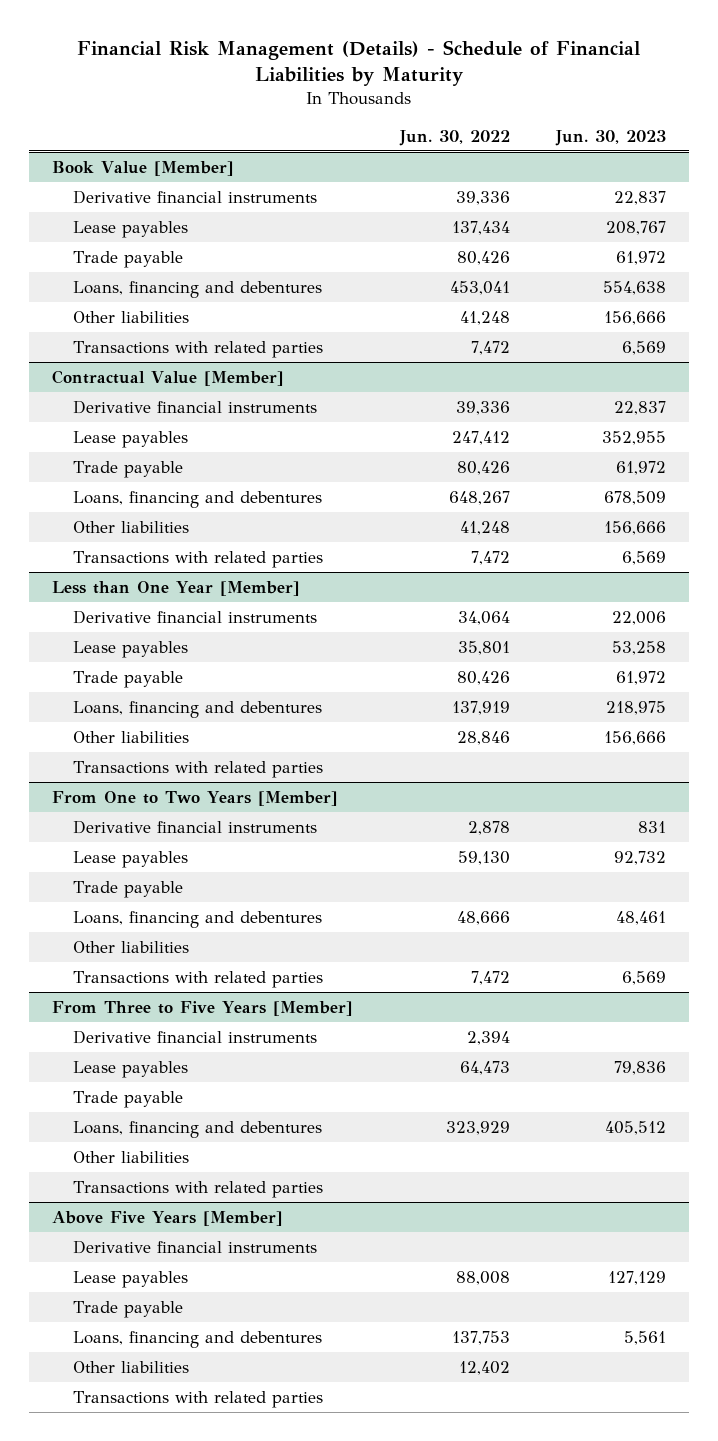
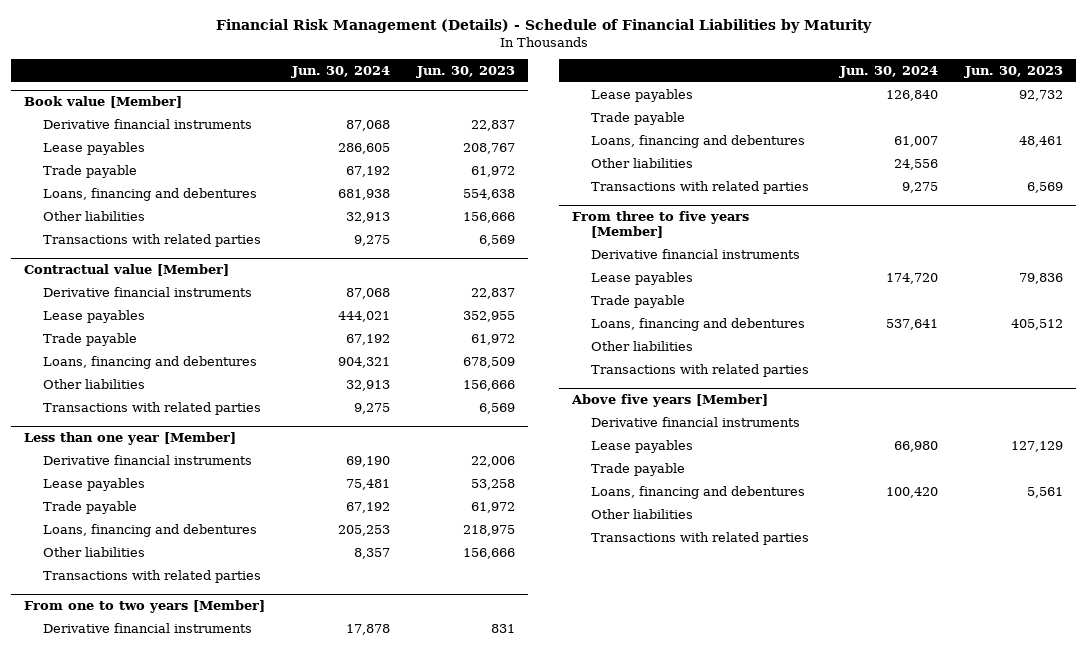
[398,129,510,146] Jun. 30, 2022 -> none
none -> [290,65,390,78] Jun. 30, 2024
[52,160,235,176] Book Value [Member] -> [24,96,183,109] Book value [Member]
[52,369,285,386] Contractual Value [Member] -> [24,264,230,277] Contractual value [Member]
[52,580,301,596] Less than One Year [Member] -> [24,432,237,446] Less than one year [Member]
[52,790,339,806] From One to Two Years [Member] -> [24,600,266,614] From one to two years [Member]
[52,1000,354,1016] From Three to Five Years [Member] -> [572,211,750,239] From three to five years [Member]
[52,1210,284,1226] Above Five Years [Member] -> [571,394,769,408] Above five years [Member]

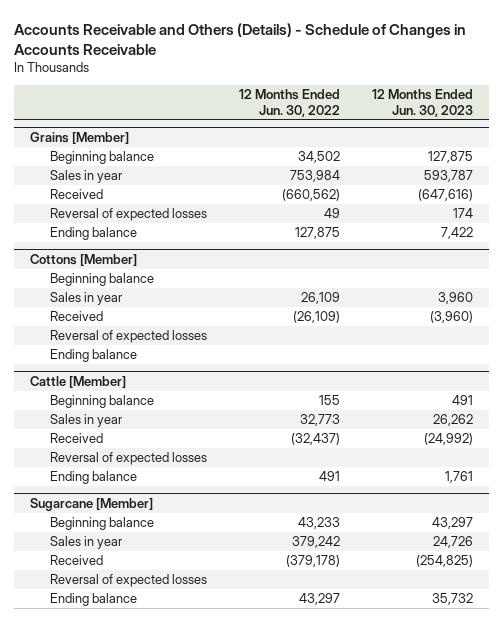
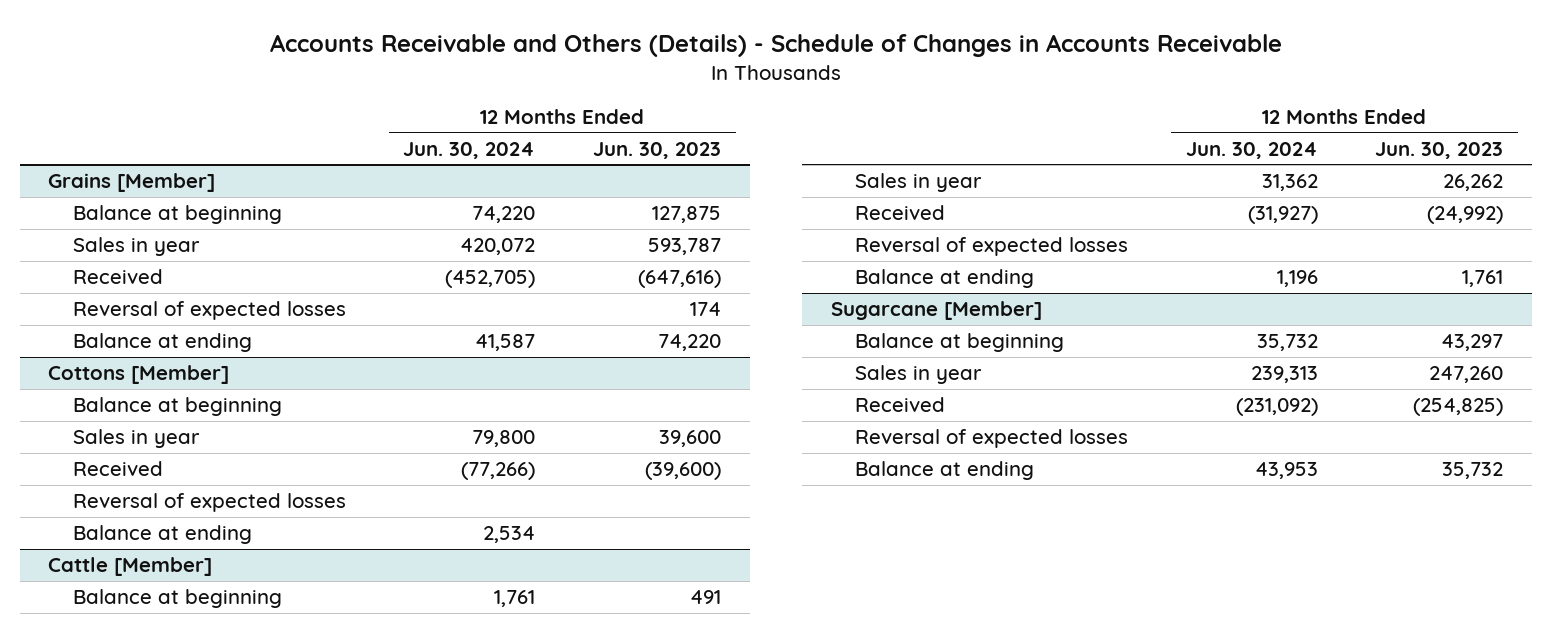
[239,89,341,117] 12 Months Ended Jun. 30, 2022 -> none
none -> [403,141,536,159] Jun. 30, 2024
[50,151,155,165] Beginning balance -> [72,205,282,225] Balance at beginning
[50,227,138,241] Ending balance -> [72,333,252,353] Balance at ending
[441,227,474,240] 7,422 -> [658,334,722,352] 74,220
[50,273,155,287] Beginning balance -> [72,397,282,417] Balance at beginning
[438,292,474,305] 3,960 -> [659,430,722,448] 39,600
[430,311,474,324] (3,960) -> [645,462,722,481] (39,600)
[50,349,138,363] Ending balance -> [72,525,252,545] Balance at ending
[50,395,155,409] Beginning balance -> [72,589,282,609] Balance at beginning
[50,471,138,485] Ending balance -> [854,269,1034,289] Balance at ending
[50,517,155,531] Beginning balance -> [854,333,1064,353] Balance at beginning
[433,536,474,549] 24,726 -> [1429,366,1504,384] 247,260
[50,593,138,607] Ending balance -> [854,461,1034,481] Balance at ending

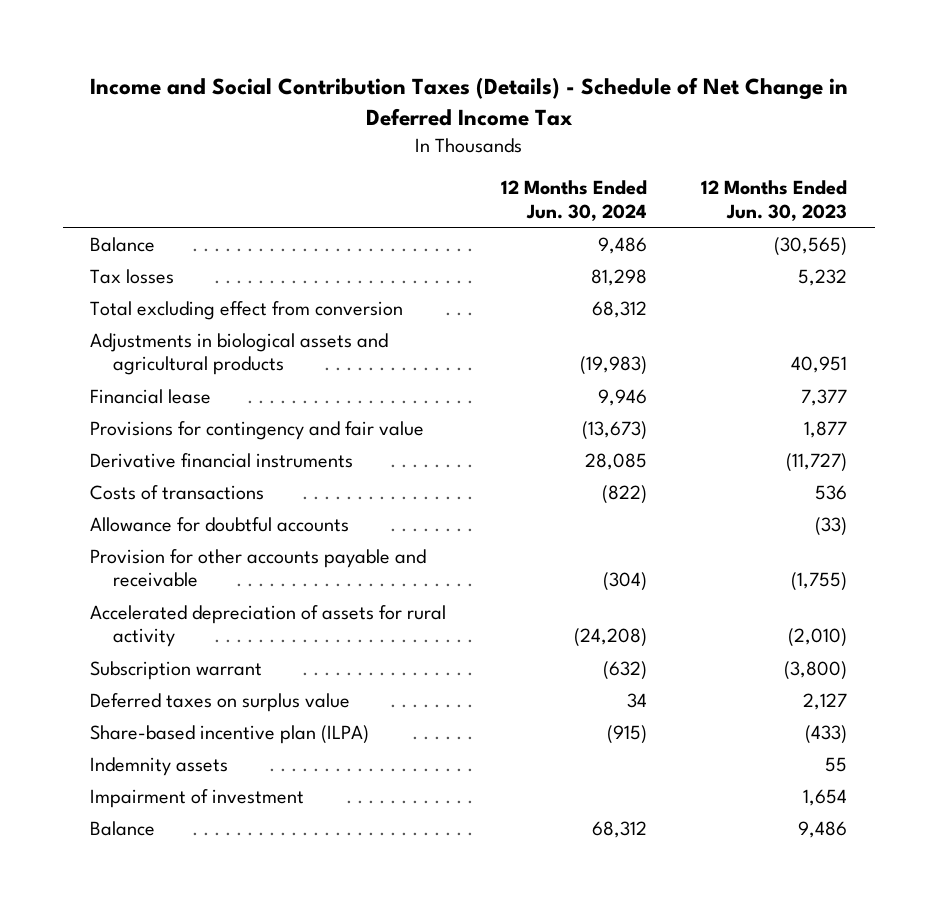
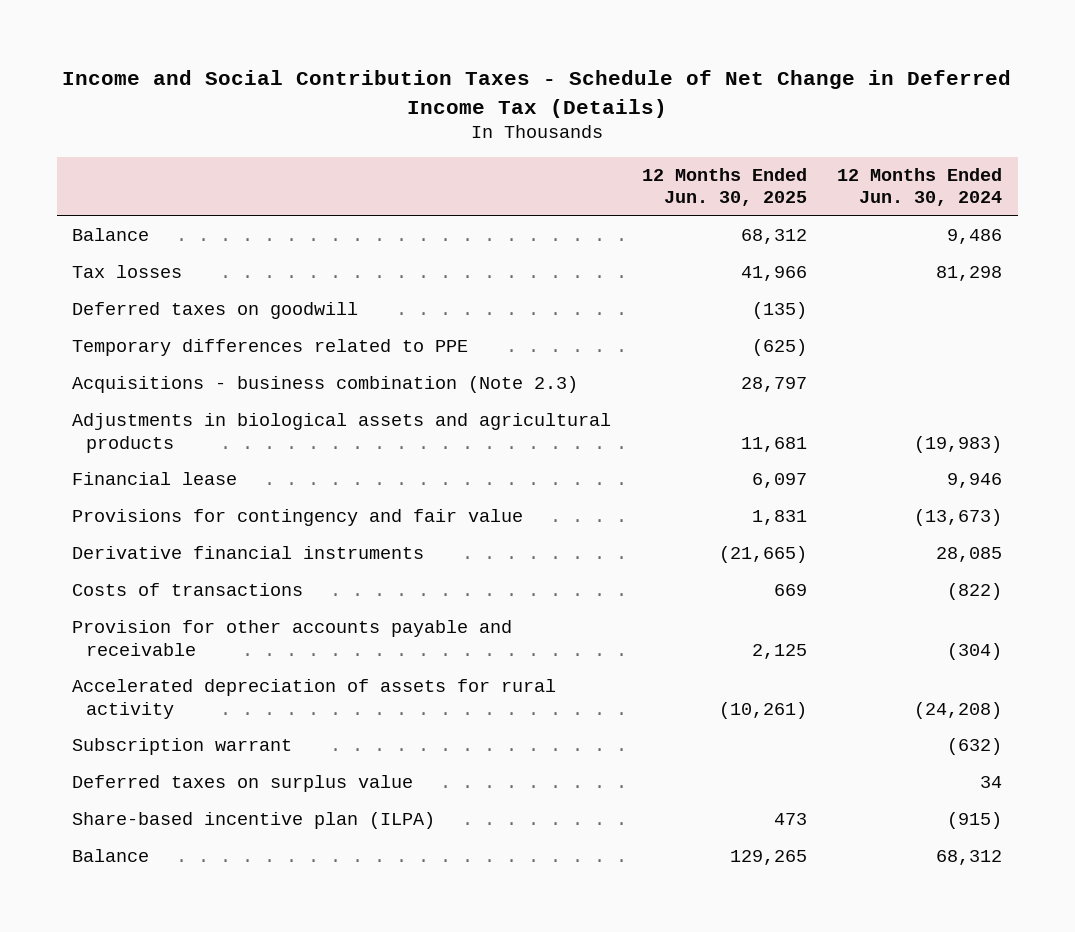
[89,76,848,126] Income and Social Contribution Taxes (Details) - Schedule of Net Change in Deferred Income Tax -> [62,70,1012,118] Income and Social Contribution Taxes - Schedule of Net Change in Deferred Income Tax (Details)
[701,180,848,221] 12 Months Ended Jun. 30, 2023 -> none
none -> [641,168,807,207] 12 Months Ended Jun. 30, 2025
[90,300,404,320] Total excluding effect from conversion -> none
none -> [72,302,359,320] Deferred taxes on goodwill
none -> [72,339,469,357] Temporary differences related to PPE
none -> [72,376,579,394] Acquisitions - business combination (Note 2.3)
[90,516,350,532] Allowance for doubtful accounts -> none
[90,756,229,776] Indemnity assets -> none
[90,788,305,808] Impairment of investment -> none

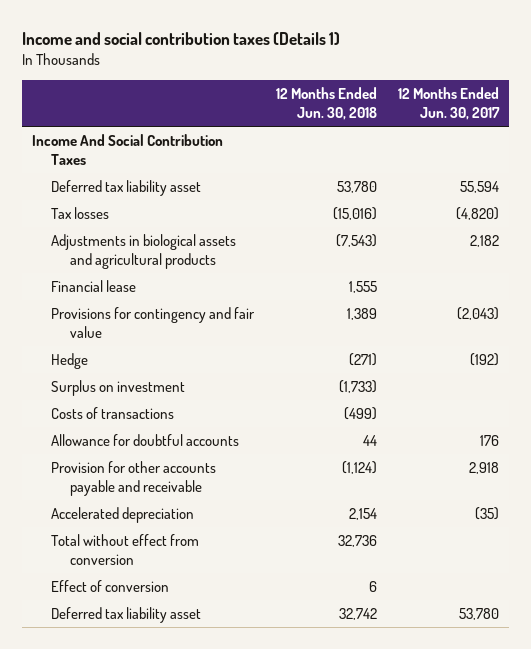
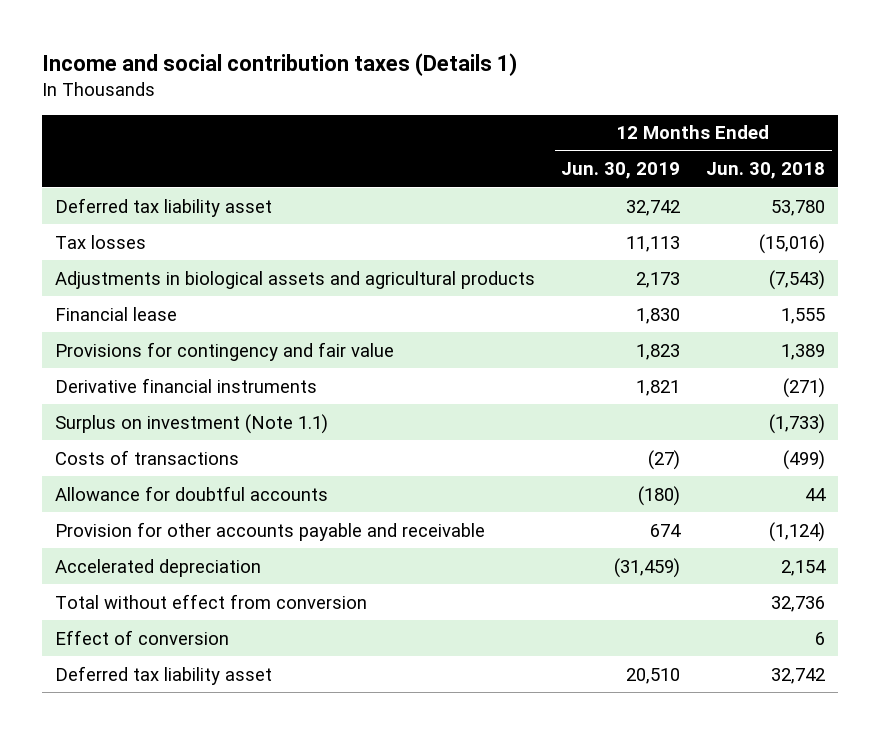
[397,87,500,121] 12 Months Ended Jun. 30, 2017 -> none
none -> [561,162,681,180] Jun. 30, 2019
[32,133,224,165] Income And Social Contribution Taxes -> none
[51,352,89,369] Hedge -> [55,377,318,393] Derivative financial instruments
[51,379,186,396] Surplus on investment -> [55,413,329,434] Surplus on investment (Note 1.1)

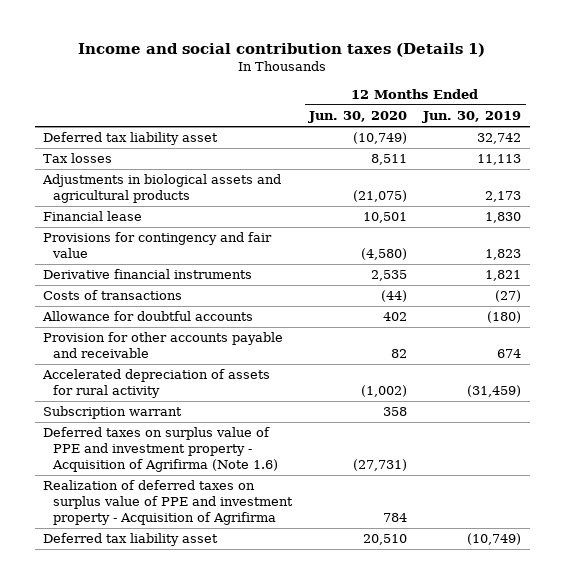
[706,162,826,180] Jun. 30, 2018 -> none
none -> [307,111,407,124] Jun. 30, 2020
[55,413,329,434] Surplus on investment (Note 1.1) -> none
[55,593,368,609] Total without effect from conversion -> none
[55,629,230,645] Effect of conversion -> none
[55,558,262,577] Accelerated depreciation -> [42,369,271,398] Accelerated depreciation of assets for rural activity
none -> [43,406,183,420] Subscription warrant
none -> [43,427,279,472] Deferred taxes on surplus value of PPE and investment property - Acquisition of Agrifirma (Note 1.6)
none -> [43,480,294,525] Realization of deferred taxes on surplus value of PPE and investment property - Acquisition of Agrifirma
[626,667,681,684] 20,510 -> [467,533,522,546] (10,749)

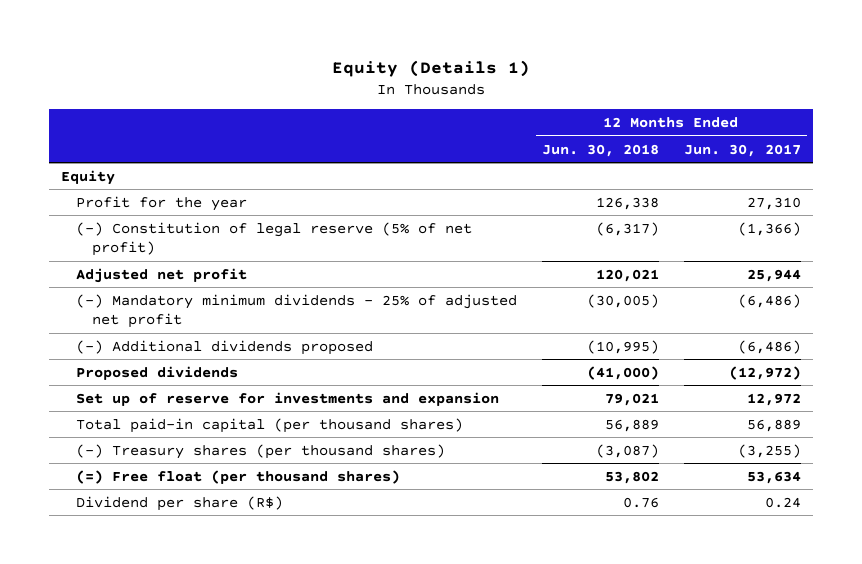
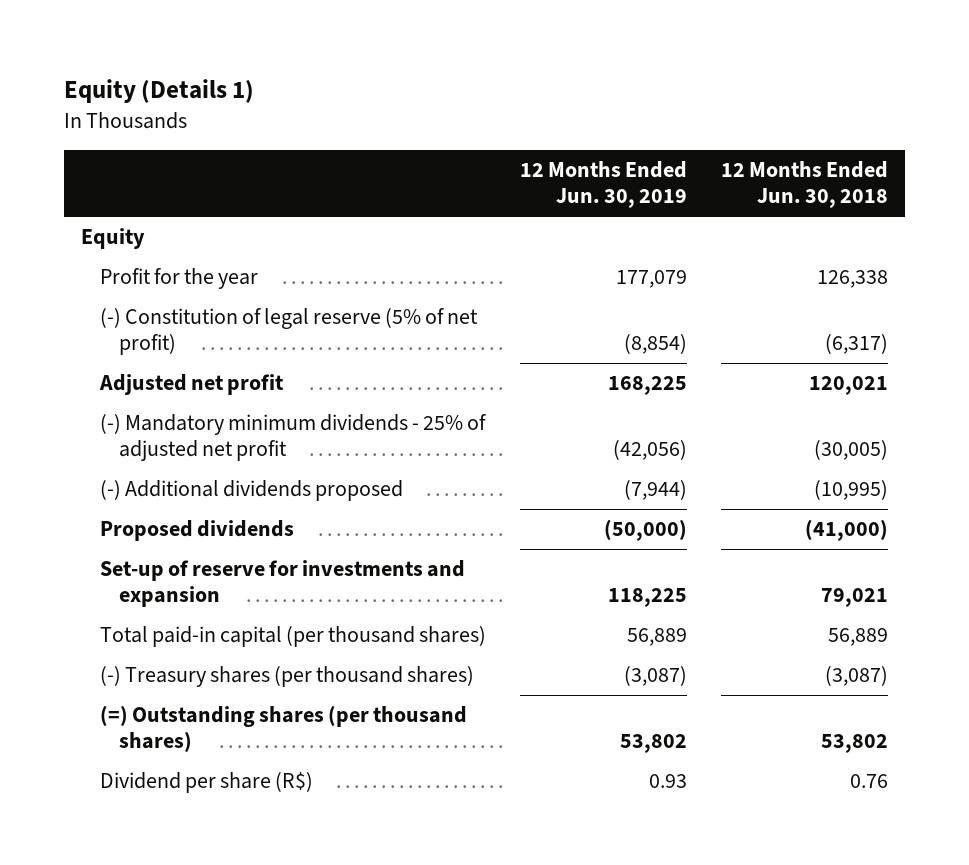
[683,143,801,157] Jun. 30, 2017 -> none
none -> [520,161,688,209] 12 Months Ended Jun. 30, 2019
[76,391,500,406] Set up of reserve for investments and expansion -> [100,560,466,608] Set-up of reserve for investments and expansion
[76,469,401,484] (=) Free float (per thousand shares) -> [100,705,468,753] (=) Outstanding shares (per thousand shares)

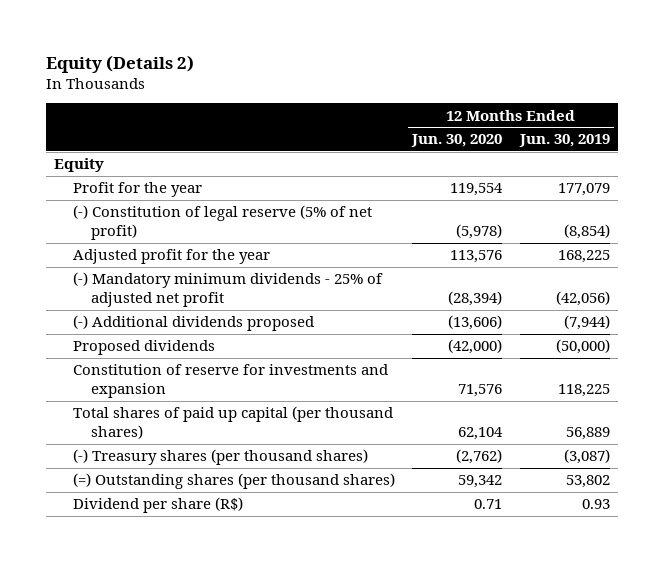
[64,79,255,104] Equity (Details 1) -> [45,54,194,73] Equity (Details 2)
[720,161,888,209] 12 Months Ended Jun. 30, 2018 -> none
none -> [411,134,503,148] Jun. 30, 2020
[99,374,285,396] Adjusted net profit -> [72,249,270,265] Adjusted profit for the year
[100,560,466,608] Set-up of reserve for investments and expansion -> [72,364,388,399] Constitution of reserve for investments and expansion
[100,626,487,648] Total paid-in capital (per thousand shares) -> [72,406,393,440] Total shares of paid up capital (per thousand shares)

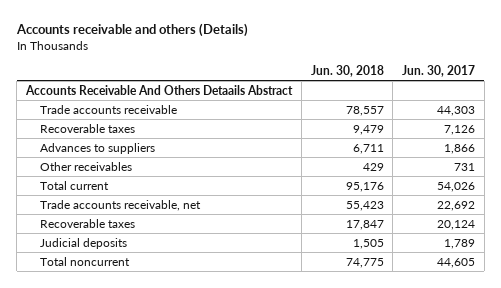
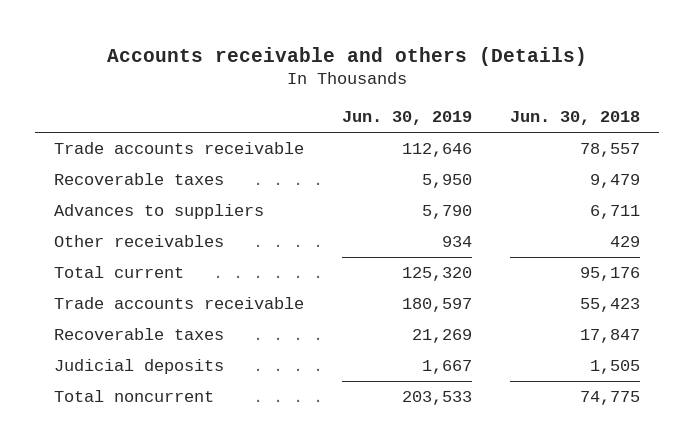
[402,64,476,77] Jun. 30, 2017 -> none
none -> [342,111,473,126] Jun. 30, 2019
[25,84,294,95] Accounts Receivable And Others Detaails Abstract -> none
[39,199,201,211] Trade accounts receivable, net -> [54,297,305,310] Trade accounts receivable

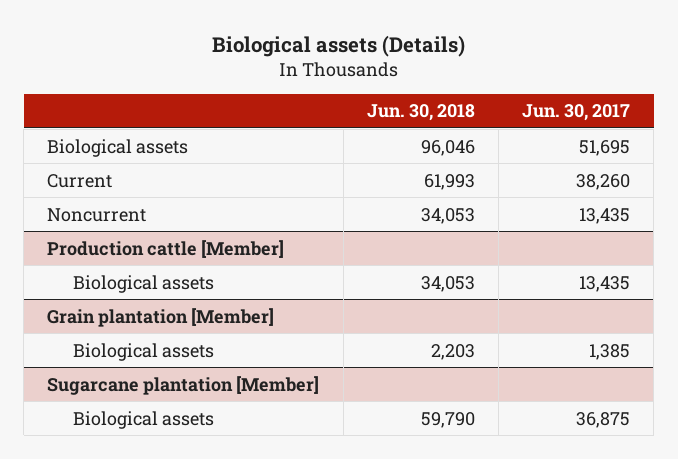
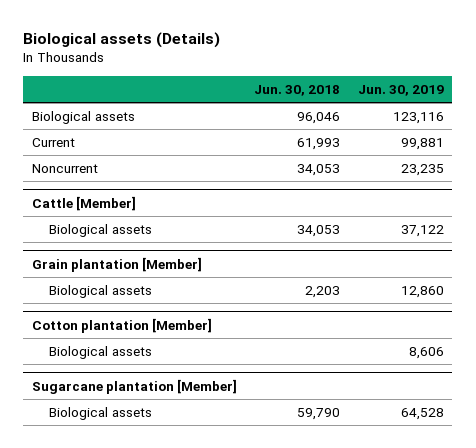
[522,104,631,122] Jun. 30, 2017 -> none
none -> [357,84,444,96] Jun. 30, 2019
[47,239,285,258] Production cattle [Member] -> [31,195,136,211] Cattle [Member]
none -> [31,317,212,333] Cotton plantation [Member]
none -> [48,346,152,360] Biological assets

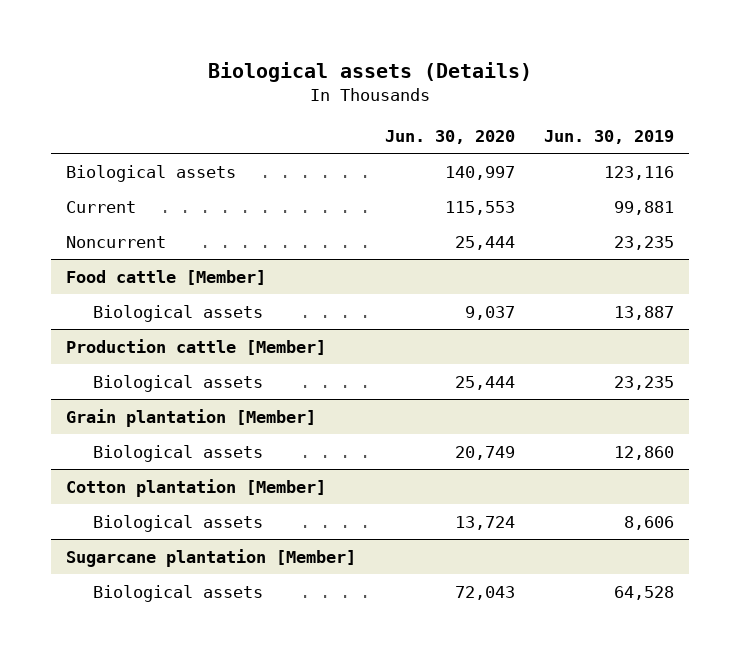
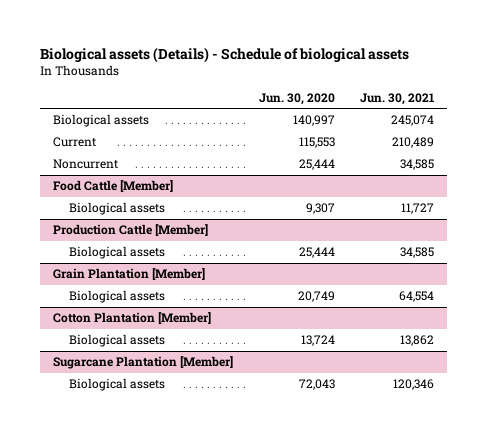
[207,61,532,82] Biological assets (Details) -> [39,46,409,63] Biological assets (Details) - Schedule of biological assets
[544,129,675,144] Jun. 30, 2019 -> none
none -> [360,92,435,105] Jun. 30, 2021
[65,269,266,285] Food cattle [Member] -> [52,180,173,193] Food Cattle [Member]
[464,305,515,320] 9,037 -> [305,203,335,215] 9,307
[65,338,326,355] Production cattle [Member] -> [52,224,208,237] Production Cattle [Member]
[65,408,316,427] Grain plantation [Member] -> [52,268,205,281] Grain Plantation [Member]
[65,478,326,497] Cotton plantation [Member] -> [52,312,211,325] Cotton Plantation [Member]
[65,548,356,567] Sugarcane plantation [Member] -> [52,356,233,370] Sugarcane Plantation [Member]

